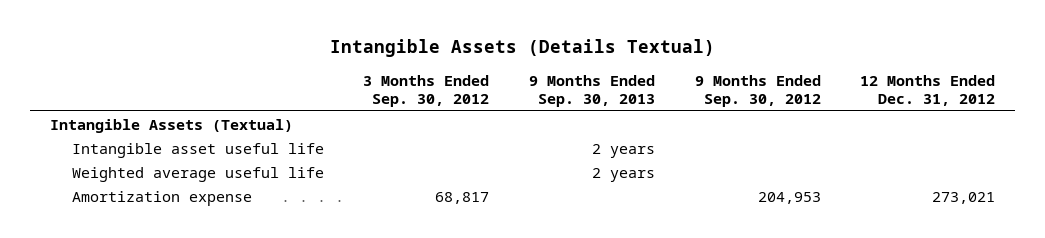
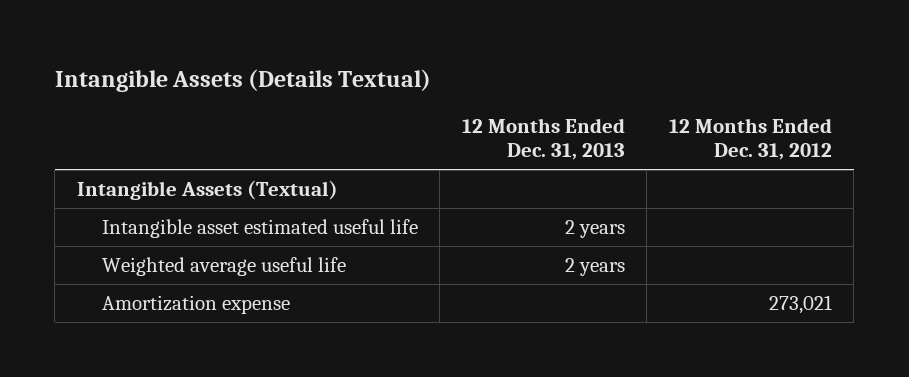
[363,75,490,108] 3 Months Ended Sep. 30, 2012 -> none
[529,75,656,108] 9 Months Ended Sep. 30, 2013 -> none
[694,75,821,108] 9 Months Ended Sep. 30, 2012 -> none
none -> [461,117,625,161] 12 Months Ended Dec. 31, 2013
[71,142,324,158] Intangible asset useful life -> [101,218,418,238] Intangible asset estimated useful life

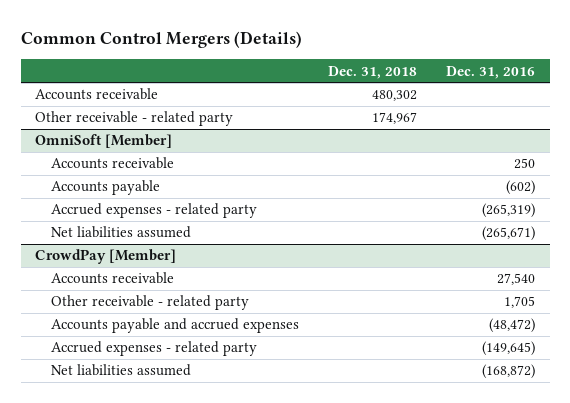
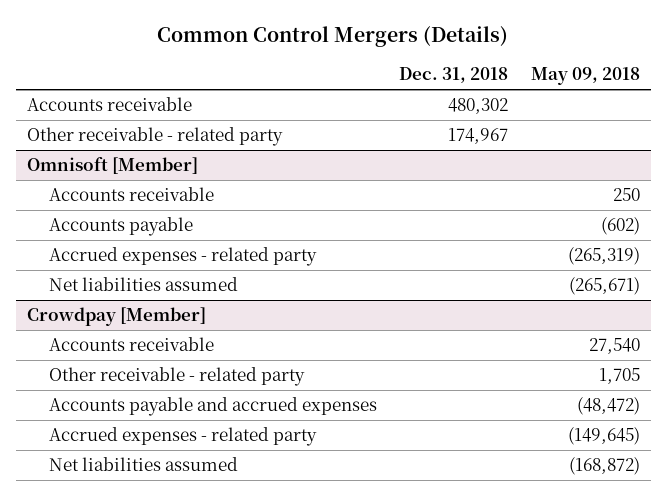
[446,65,536,79] Dec. 31, 2016 -> none
none -> [530,67,640,86] May 09, 2018
[35,134,173,149] OmniSoft [Member] -> [26,157,198,175] Omnisoft [Member]
[35,249,177,265] CrowdPay [Member] -> [26,307,206,327] Crowdpay [Member]

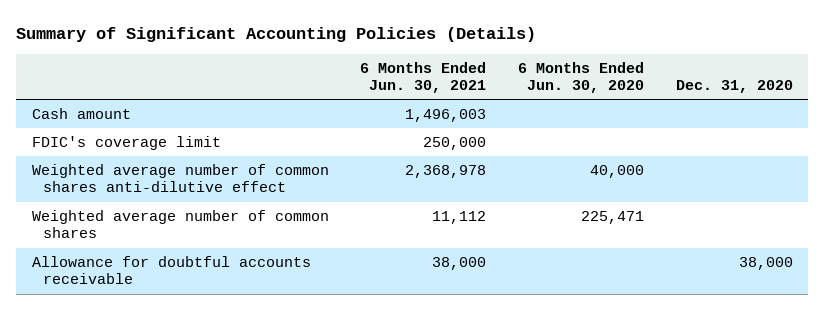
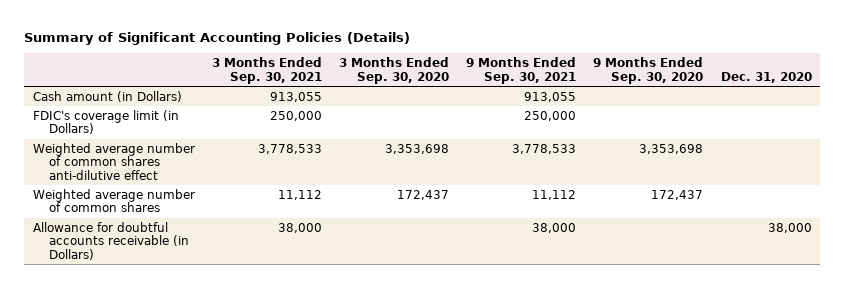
[360,61,487,94] 6 Months Ended Jun. 30, 2021 -> none
[517,61,644,94] 6 Months Ended Jun. 30, 2020 -> none
none -> [212,56,323,84] 3 Months Ended Sep. 30, 2021
none -> [339,56,450,84] 3 Months Ended Sep. 30, 2020
none -> [466,56,577,84] 9 Months Ended Sep. 30, 2021
none -> [593,56,704,84] 9 Months Ended Sep. 30, 2020
[31,107,131,119] Cash amount -> [33,90,183,102] Cash amount (in Dollars)
[31,135,221,150] FDIC's coverage limit -> [33,109,180,135] FDIC's coverage limit (in Dollars)
[31,255,311,285] Allowance for doubtful accounts receivable -> [33,221,190,260] Allowance for doubtful accounts receivable (in Dollars)

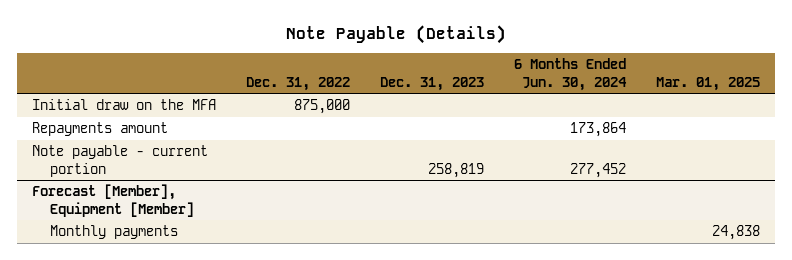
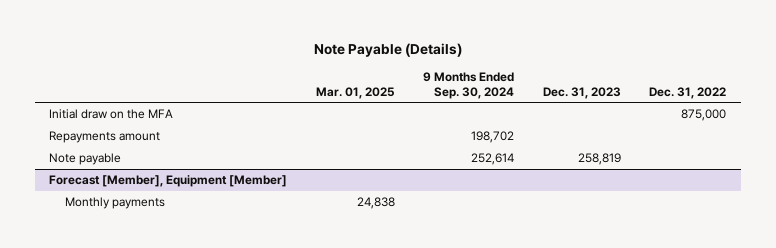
[514,58,628,91] 6 Months Ended Jun. 30, 2024 -> none
none -> [423,72,515,99] 9 Months Ended Sep. 30, 2024
[31,145,208,177] Note payable - current portion -> [49,153,122,166] Note payable

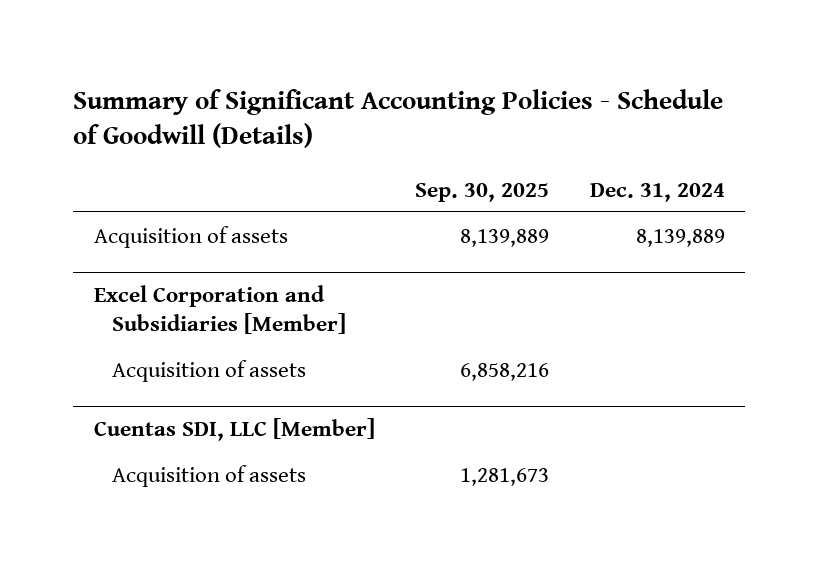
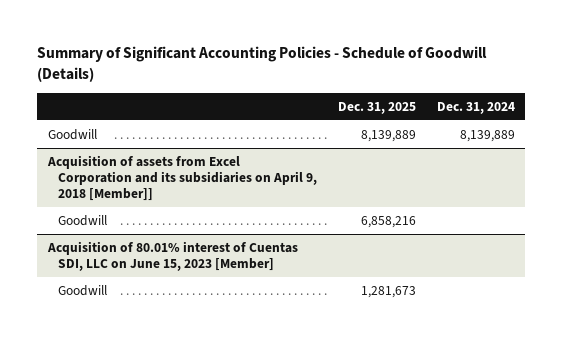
[415,182,550,202] Sep. 30, 2025 -> none
none -> [337,101,416,114] Dec. 31, 2025
[93,418,375,442] Cuentas SDI, LLC [Member] -> none
[111,464,306,487] Acquisition of assets -> none
[93,225,288,248] Acquisition of assets -> [47,128,97,140] Goodwill
[93,285,346,335] Excel Corporation and Subsidiaries [Member] -> [46,154,317,202] Acquisition of assets from Excel Corporation and its subsidiaries on April 9, 2018 [Member]]
[111,359,306,382] Acquisition of assets -> [57,214,107,226] Goodwill
none -> [46,240,298,271] Acquisition of 80.01% interest of Cuentas SDI, LLC on June 15, 2023 [Member]
none -> [57,284,107,296] Goodwill

